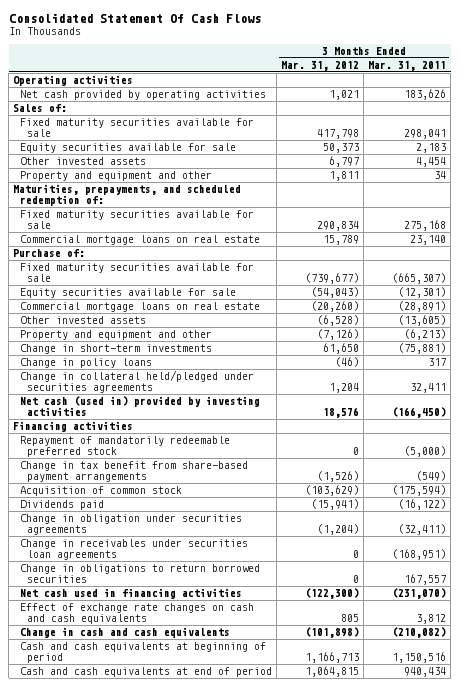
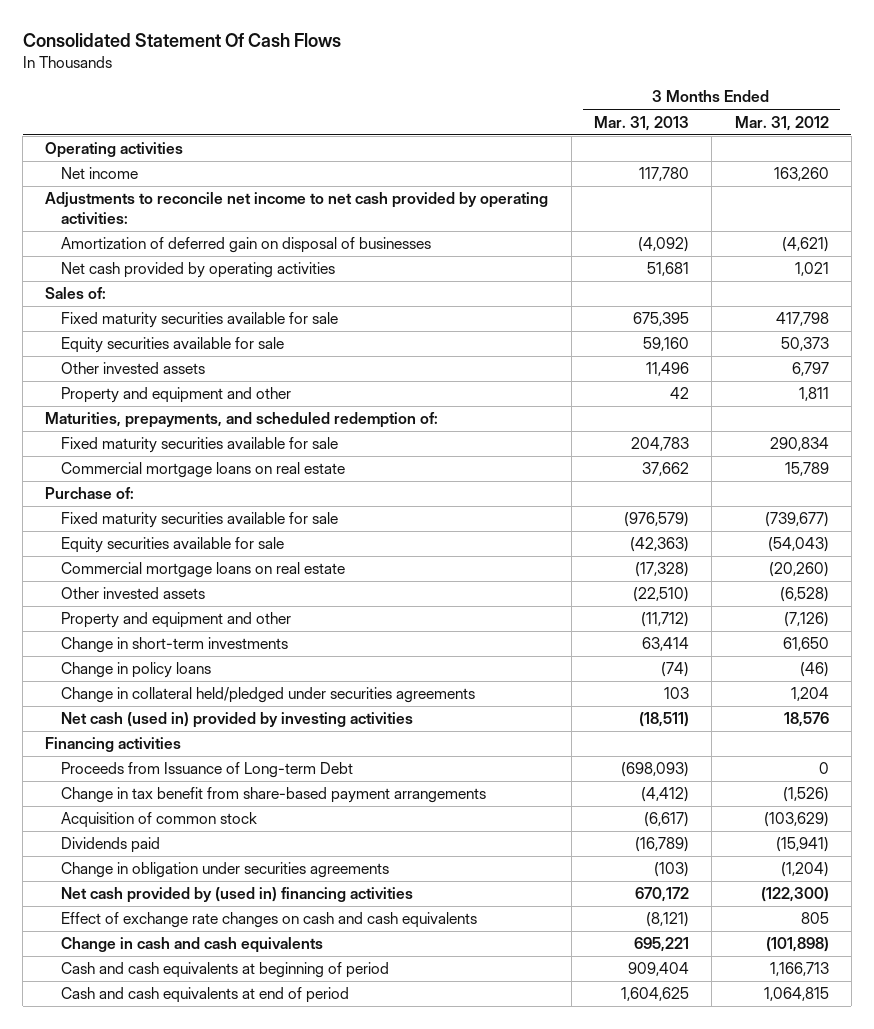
[368,60,447,71] Mar. 31, 2011 -> none
none -> [594,115,690,131] Mar. 31, 2013
none -> [61,167,139,180] Net income
none -> [45,192,549,225] Adjustments to reconcile net income to net cash provided by operating activities:
none -> [61,237,432,254] Amortization of deferred gain on disposal of businesses
[20,436,231,458] Repayment of mandatorily redeemable preferred stock -> none
none -> [61,762,354,779] Proceeds from Issuance of Long-term Debt
[20,539,249,561] Change in receivables under securities loan agreements -> none
[20,564,261,584] Change in obligations to return borrowed securities -> none
[20,588,243,600] Net cash used in financing activities -> [61,887,414,904] Net cash provided by (used in) financing activities

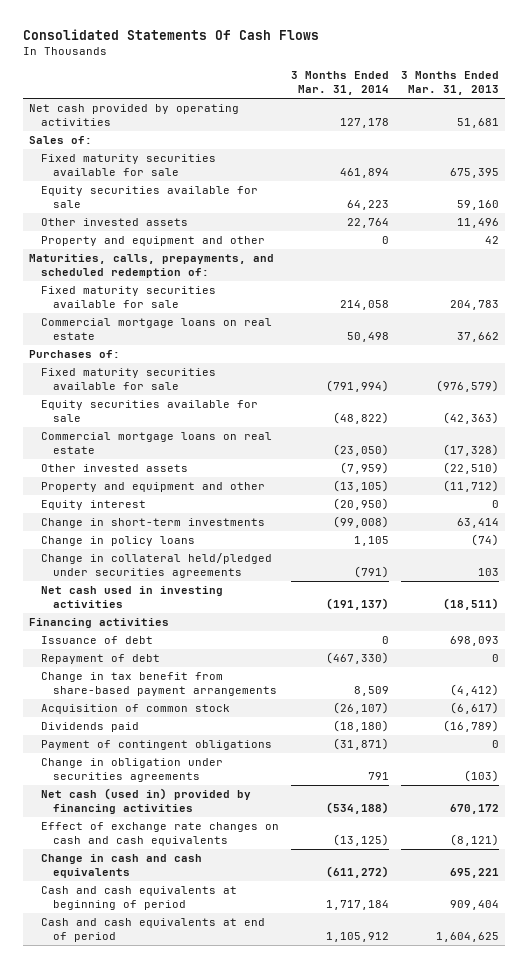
[22,33,341,48] Consolidated Statement Of Cash Flows -> [23,29,320,41] Consolidated Statements Of Cash Flows
[734,115,829,131] Mar. 31, 2012 -> none
none -> [291,71,390,96] 3 Months Ended Mar. 31, 2014
[45,142,184,159] Operating activities -> none
[61,167,139,180] Net income -> none
[45,192,549,225] Adjustments to reconcile net income to net cash provided by operating activities: -> none
[61,237,432,254] Amortization of deferred gain on disposal of businesses -> none
[45,412,439,429] Maturities, prepayments, and scheduled redemption of: -> [29,254,275,278] Maturities, calls, prepayments, and scheduled redemption of:
[45,487,135,500] Purchase of: -> [29,350,121,359] Purchases of:
none -> [41,500,147,511] Equity interest
[61,712,414,729] Net cash (used in) provided by investing activities -> [41,586,224,608] Net cash used in investing activities
[61,762,354,779] Proceeds from Issuance of Long-term Debt -> [41,636,154,645] Issuance of debt
[621,762,690,778] (698,093) -> [450,636,500,647] 698,093
none -> [41,654,161,665] Repayment of debt
none -> [41,740,273,751] Payment of contingent obligations
[61,887,414,904] Net cash provided by (used in) financing activities -> [41,788,252,814] Net cash (used in) provided by financing activities

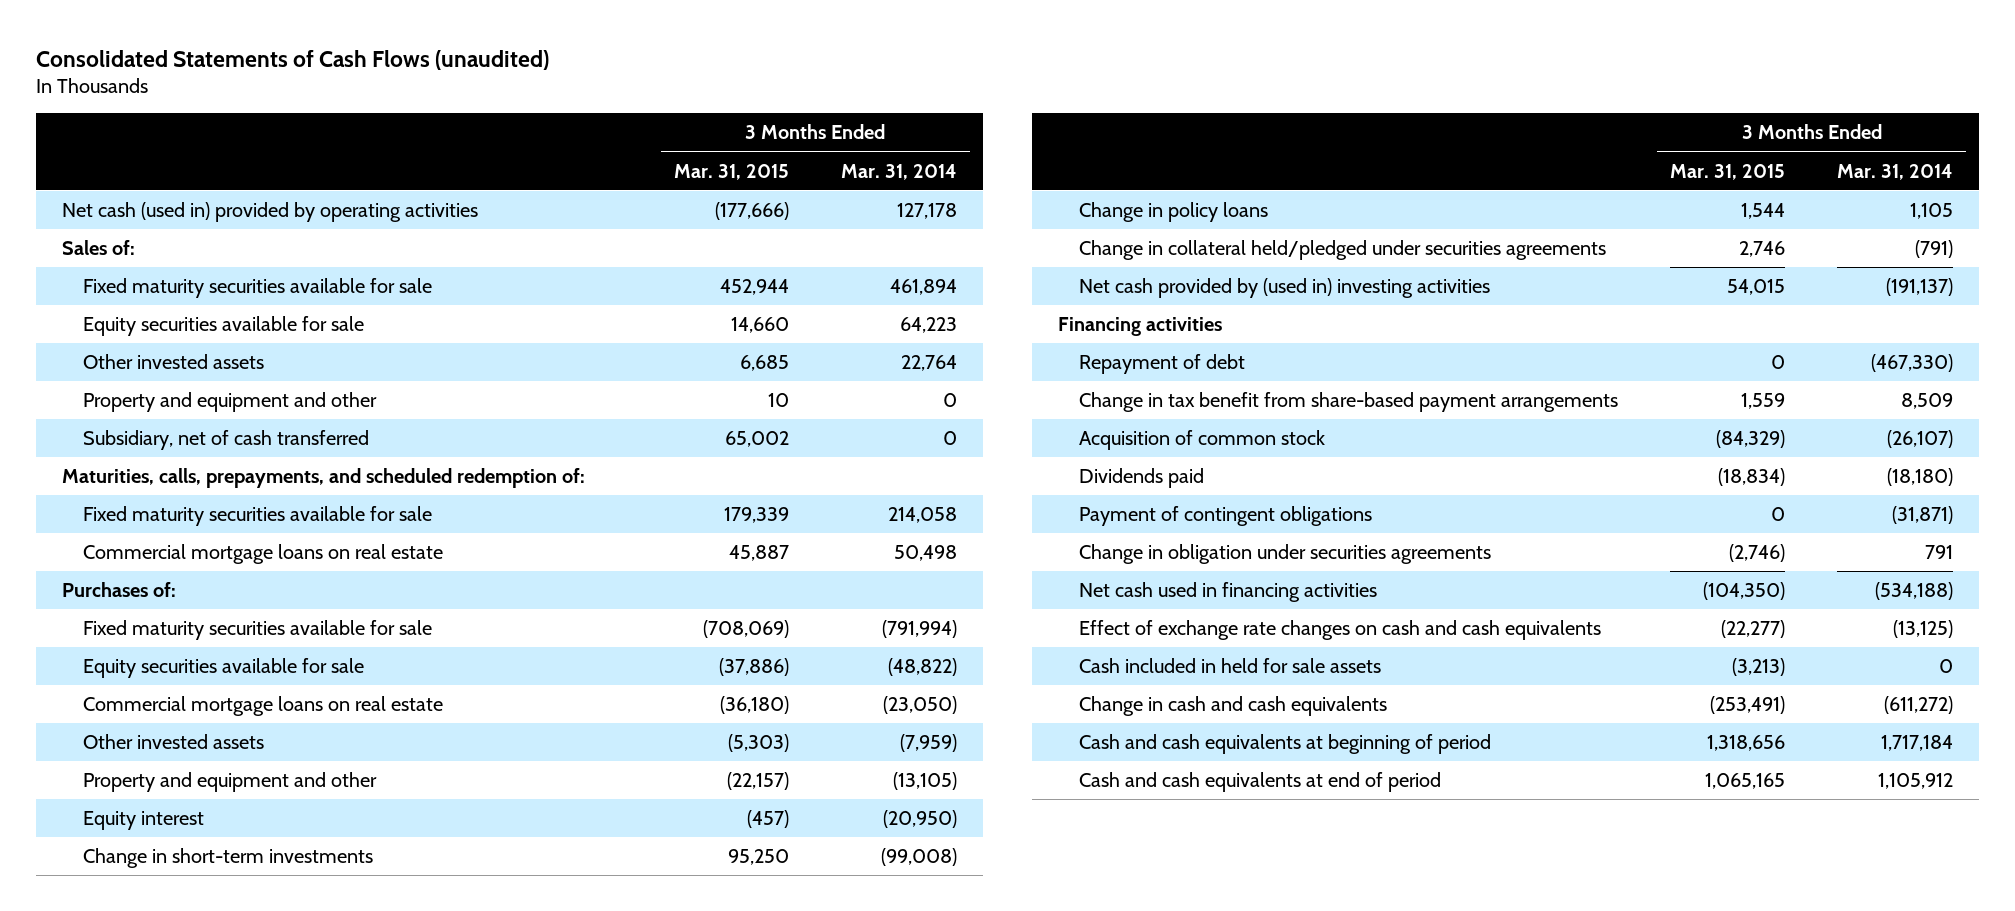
[23,29,320,41] Consolidated Statements Of Cash Flows -> [35,49,549,70] Consolidated Statements of Cash Flows (unaudited)
[401,71,500,96] 3 Months Ended Mar. 31, 2013 -> none
none -> [673,163,789,180] Mar. 31, 2015
[29,104,240,126] Net cash provided by operating activities -> [61,202,478,223] Net cash (used in) provided by operating activities
none -> [82,430,369,451] Subsidiary, net of cash transferred
[41,586,224,608] Net cash used in investing activities -> [1079,278,1491,299] Net cash provided by (used in) investing activities
[41,636,154,645] Issuance of debt -> none
[41,788,252,814] Net cash (used in) provided by financing activities -> [1079,582,1378,603] Net cash used in financing activities
none -> [1079,658,1382,674] Cash included in held for sale assets

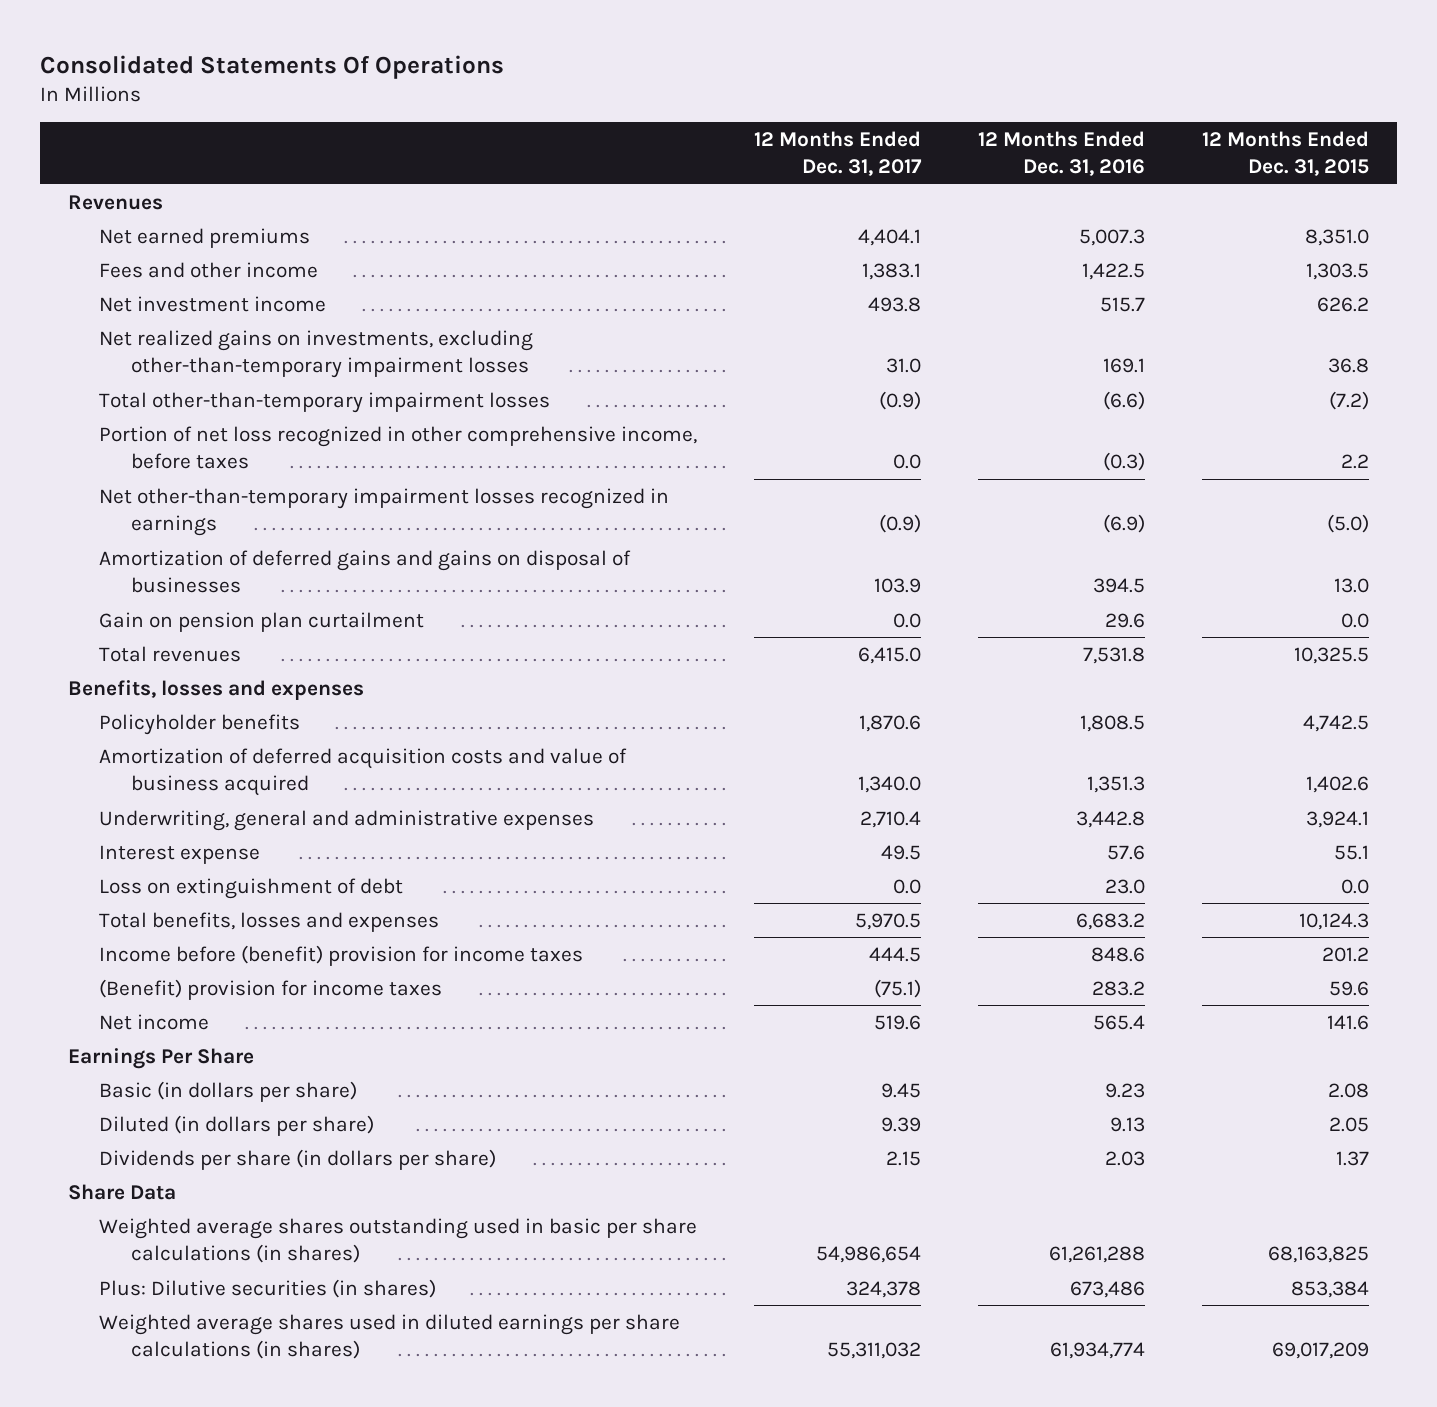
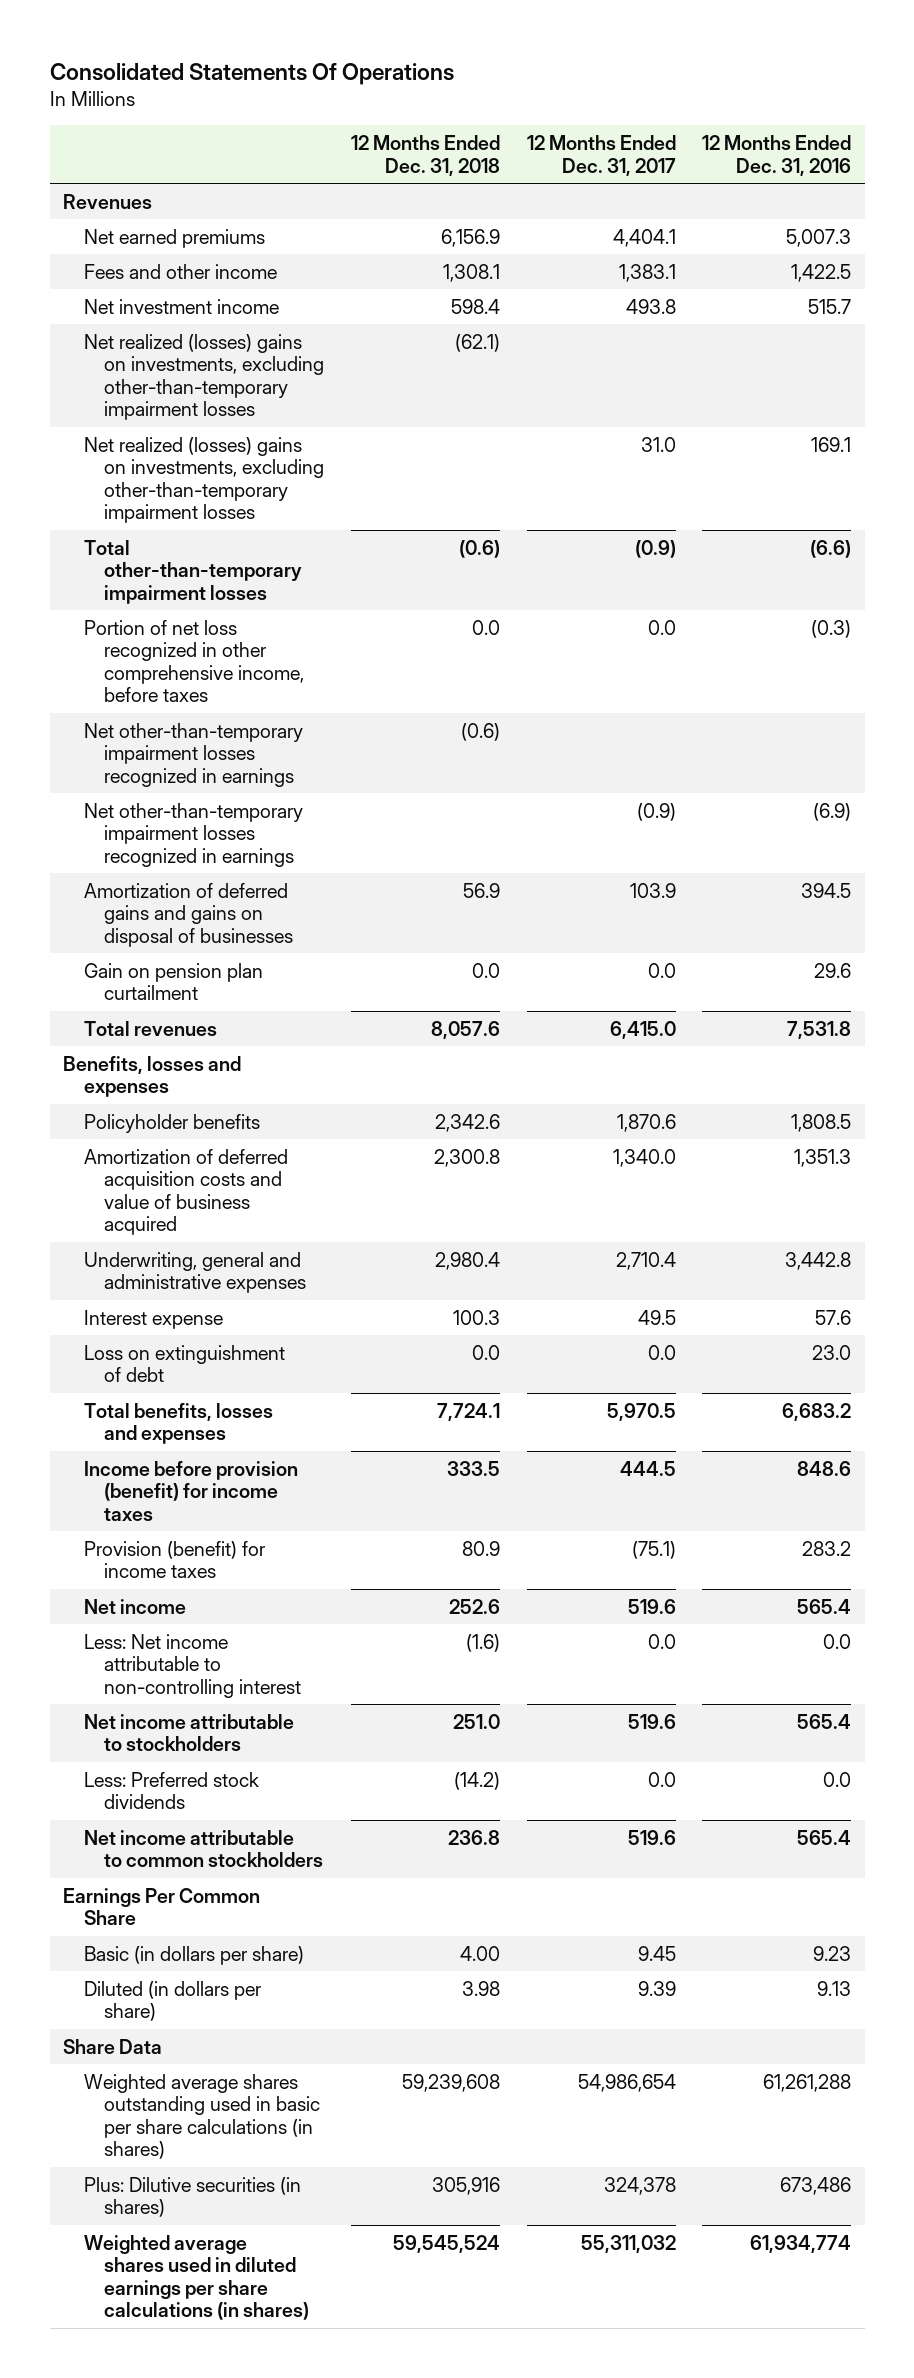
[1202,131,1370,177] 12 Months Ended Dec. 31, 2015 -> none
none -> [351,135,501,176] 12 Months Ended Dec. 31, 2018
none -> [83,333,325,421] Net realized (losses) gains on investments, excluding other-than-temporary impairment losses
[99,329,534,379] Net realized gains on investments, excluding other-than-temporary impairment losses -> [83,436,325,524] Net realized (losses) gains on investments, excluding other-than-temporary impairment losses
none -> [83,722,303,787] Net other-than-temporary impairment losses recognized in earnings
[99,944,584,966] Income before (benefit) provision for income taxes -> [83,1460,298,1521] Income before provision (benefit) for income taxes
[99,978,443,1000] (Benefit) provision for income taxes -> [83,1540,265,1579] Provision (benefit) for income taxes
none -> [83,1633,302,1698] Less: Net income attributable to non-controlling interest
none -> [83,1713,294,1752] Net income attributable to stockholders
none -> [83,1771,259,1810] Less: Preferred stock dividends
none -> [83,1829,324,1868] Net income attributable to common stockholders
[68,1047,255,1069] Earnings Per Share -> [63,1887,261,1926] Earnings Per Common Share
[99,1148,497,1170] Dividends per share (in dollars per share) -> none

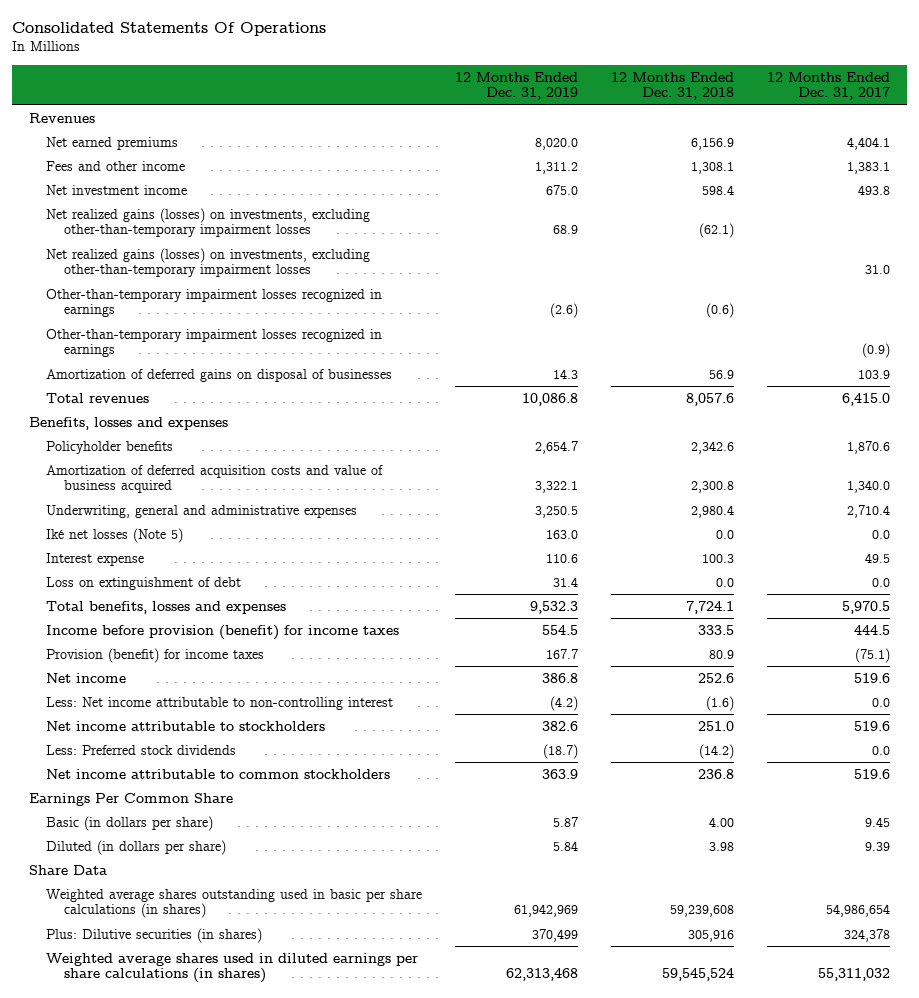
[702,135,852,176] 12 Months Ended Dec. 31, 2016 -> none
none -> [455,71,579,101] 12 Months Ended Dec. 31, 2019
[83,539,303,604] Total other-than-temporary impairment losses -> none
[83,619,305,703] Portion of net loss recognized in other comprehensive income, before taxes -> none
[83,962,263,1001] Gain on pension plan curtailment -> none
[83,333,325,421] Net realized (losses) gains on investments, excluding other-than-temporary impairment losses -> [46,207,371,238] Net realized gains (losses) on investments, excluding other-than-temporary impairment losses
[83,436,325,524] Net realized (losses) gains on investments, excluding other-than-temporary impairment losses -> [46,247,371,278] Net realized gains (losses) on investments, excluding other-than-temporary impairment losses
[83,722,303,787] Net other-than-temporary impairment losses recognized in earnings -> [46,288,383,318] Other-than-temporary impairment losses recognized in earnings
[83,802,303,867] Net other-than-temporary impairment losses recognized in earnings -> [46,328,383,358] Other-than-temporary impairment losses recognized in earnings
[83,882,294,947] Amortization of deferred gains and gains on disposal of businesses -> [46,368,393,382] Amortization of deferred gains on disposal of businesses
none -> [46,527,184,543] Iké net losses (Note 5)

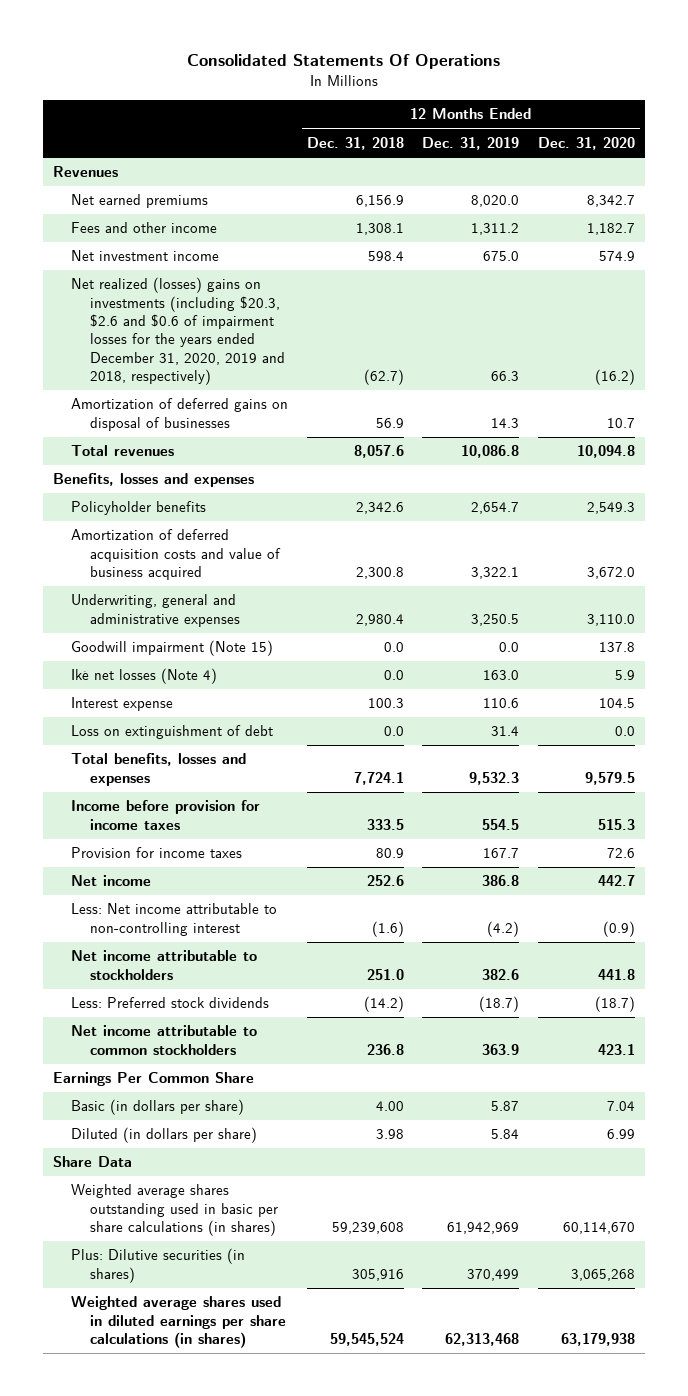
[767,71,891,101] 12 Months Ended Dec. 31, 2017 -> none
none -> [538,136,636,150] Dec. 31, 2020
[46,207,371,238] Net realized gains (losses) on investments, excluding other-than-temporary impairment losses -> none
[46,247,371,278] Net realized gains (losses) on investments, excluding other-than-temporary impairment losses -> none
[46,288,383,318] Other-than-temporary impairment losses recognized in earnings -> none
[46,328,383,358] Other-than-temporary impairment losses recognized in earnings -> none
none -> [71,277,285,386] Net realized (losses) gains on investments (including $20.3, $2.6 and $0.6 of impairment losses for the years ended December 31, 2020, 2019 and 2018, respectively)
none -> [71,640,274,657] Goodwill impairment (Note 15)
[46,527,184,543] Iké net losses (Note 5) -> [71,668,218,685] Iké net losses (Note 4)
[46,624,400,640] Income before provision (benefit) for income taxes -> [71,800,261,830] Income before provision for income taxes
[46,647,265,663] Provision (benefit) for income taxes -> [71,847,243,859] Provision for income taxes

